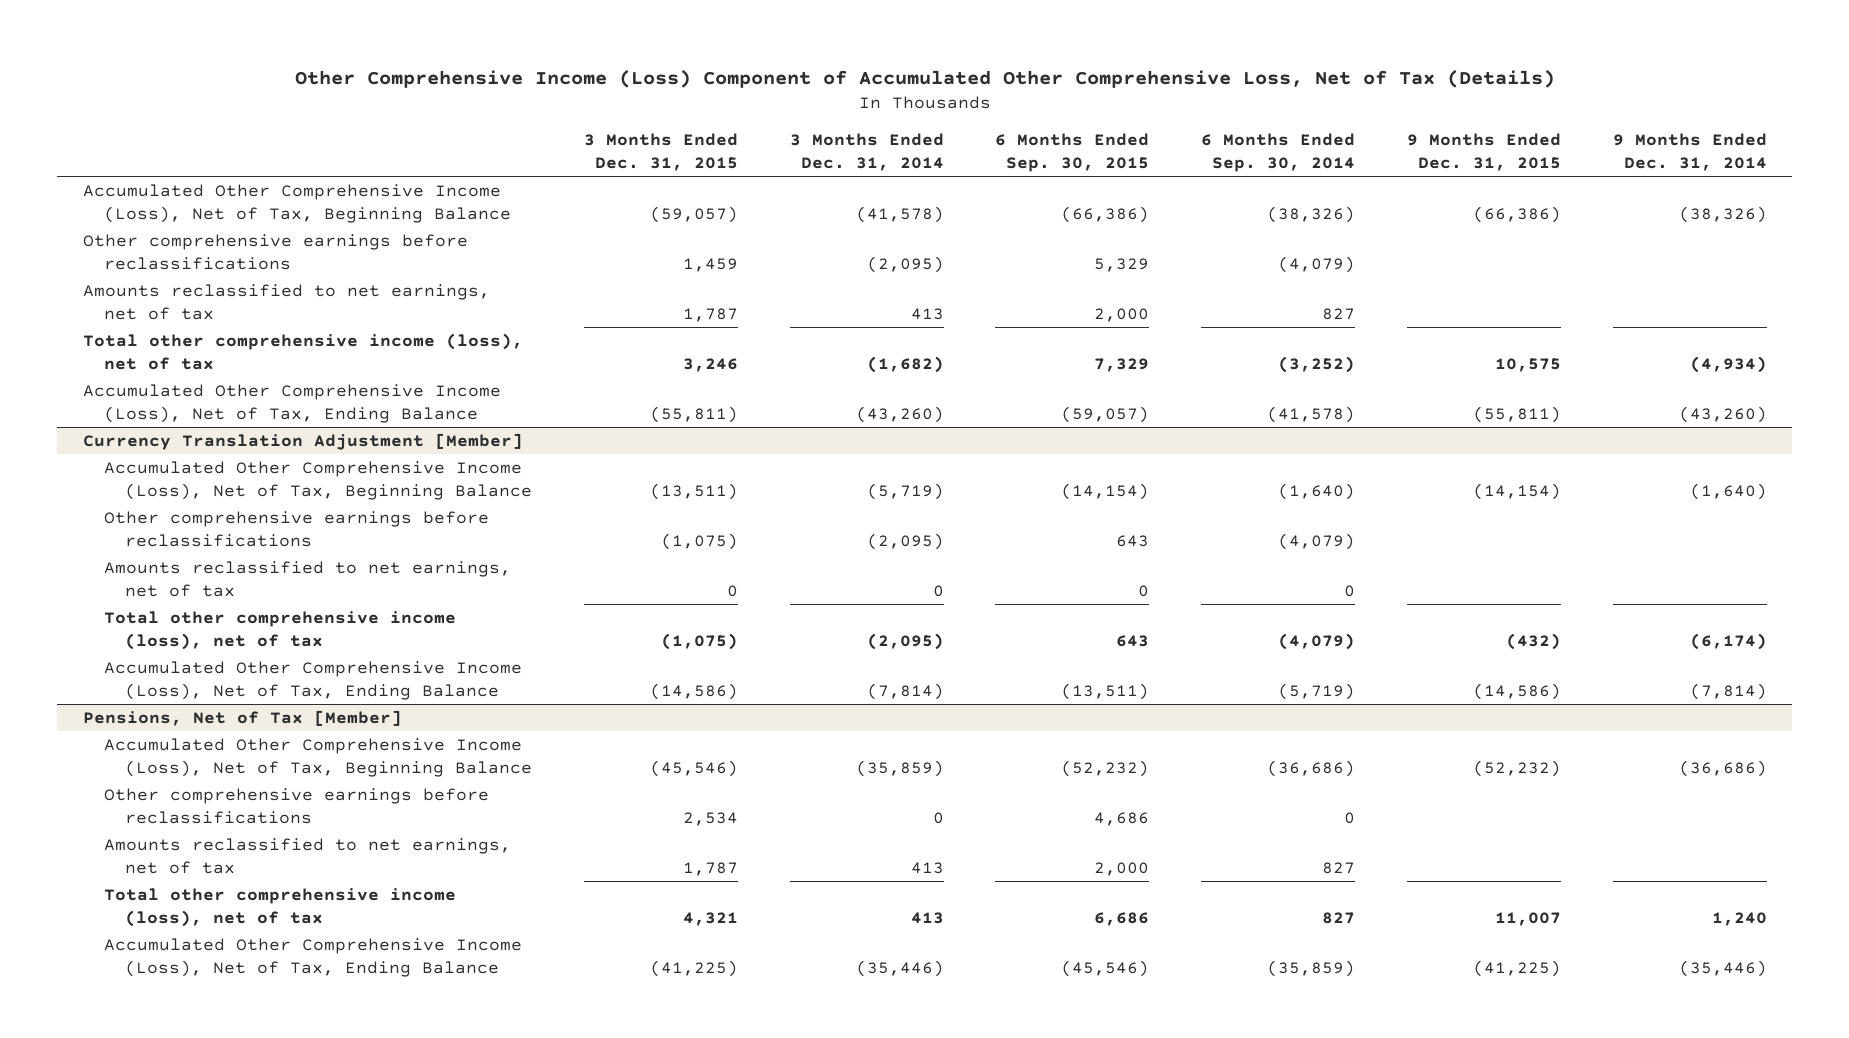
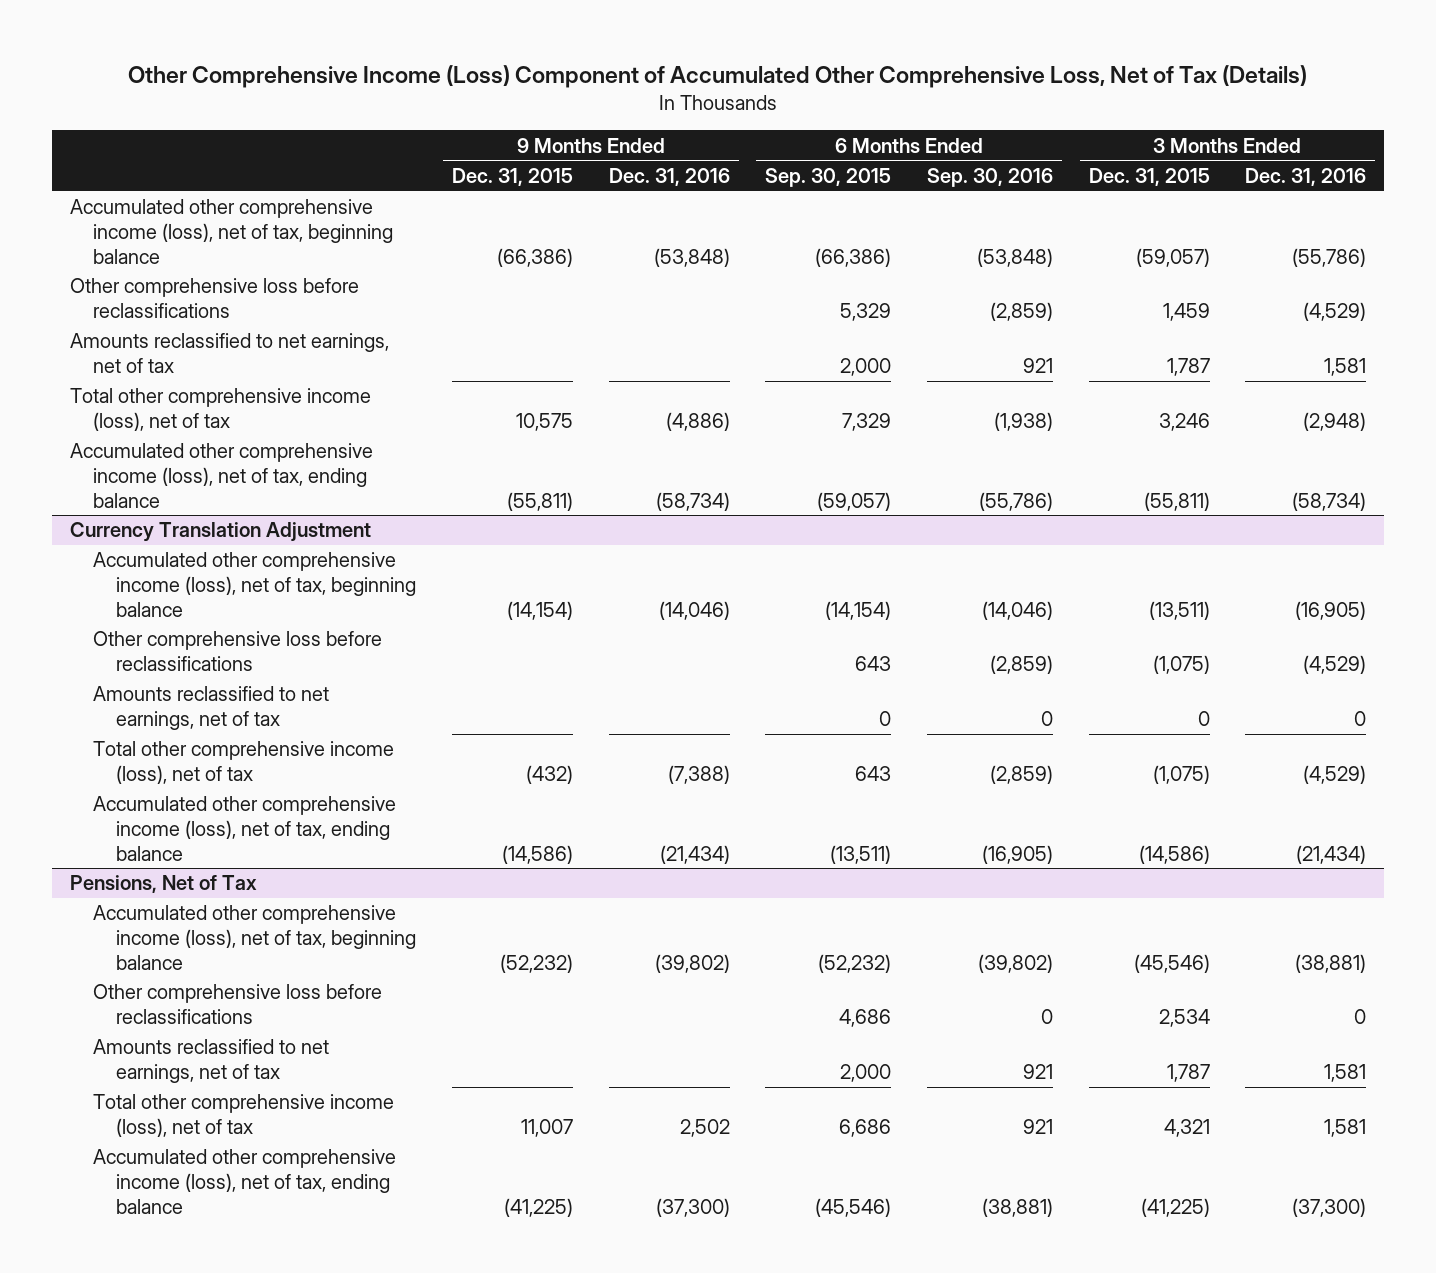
[789,133,944,171] 3 Months Ended Dec. 31, 2014 -> none
[1201,133,1356,172] 6 Months Ended Sep. 30, 2014 -> none
[1612,133,1767,171] 9 Months Ended Dec. 31, 2014 -> none
none -> [608,167,730,186] Dec. 31, 2016
none -> [926,167,1053,187] Sep. 30, 2016
none -> [1245,167,1367,186] Dec. 31, 2016
[82,183,511,223] Accumulated Other Comprehensive Income (Loss), Net of Tax, Beginning Balance -> [70,199,394,264] Accumulated other comprehensive income (loss), net of tax, beginning balance
[82,233,468,270] Other comprehensive earnings before reclassifications -> [70,278,360,319] Other comprehensive loss before reclassifications
[82,383,501,423] Accumulated Other Comprehensive Income (Loss), Net of Tax, Ending Balance -> [70,443,374,508] Accumulated other comprehensive income (loss), net of tax, ending balance
[82,432,523,450] Currency Translation Adjustment [Member] -> [70,522,372,543] Currency Translation Adjustment
[103,460,533,500] Accumulated Other Comprehensive Income (Loss), Net of Tax, Beginning Balance -> [93,552,417,617] Accumulated other comprehensive income (loss), net of tax, beginning balance
[103,510,489,547] Other comprehensive earnings before reclassifications -> [93,631,383,672] Other comprehensive loss before reclassifications
[103,660,522,700] Accumulated Other Comprehensive Income (Loss), Net of Tax, Ending Balance -> [93,796,397,861] Accumulated other comprehensive income (loss), net of tax, ending balance
[82,709,402,726] Pensions, Net of Tax [Member] -> [70,875,258,894] Pensions, Net of Tax
[103,737,533,777] Accumulated Other Comprehensive Income (Loss), Net of Tax, Beginning Balance -> [93,905,417,970] Accumulated other comprehensive income (loss), net of tax, beginning balance
[103,787,489,824] Other comprehensive earnings before reclassifications -> [93,984,383,1025] Other comprehensive loss before reclassifications
[103,937,522,977] Accumulated Other Comprehensive Income (Loss), Net of Tax, Ending Balance -> [93,1149,397,1214] Accumulated other comprehensive income (loss), net of tax, ending balance

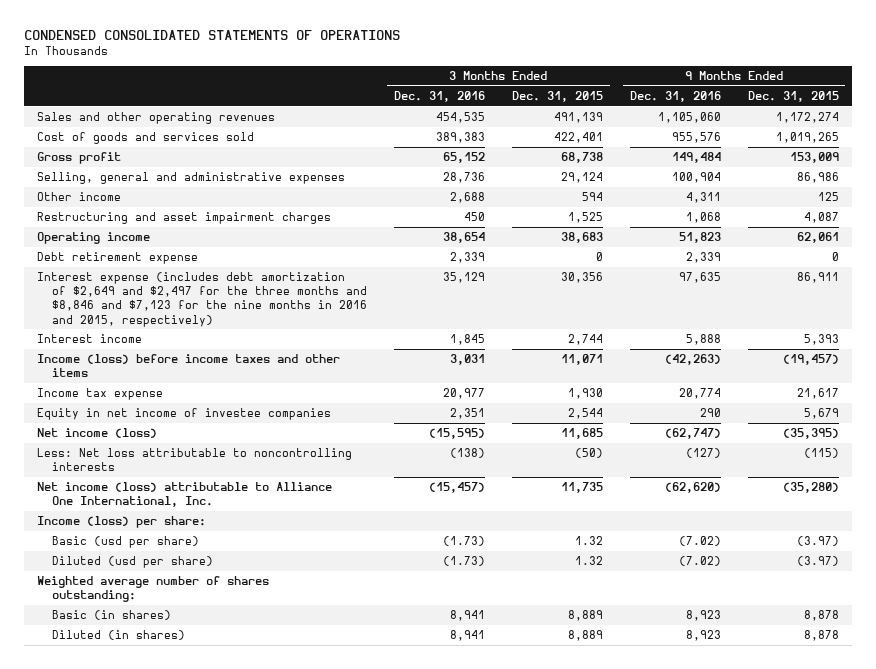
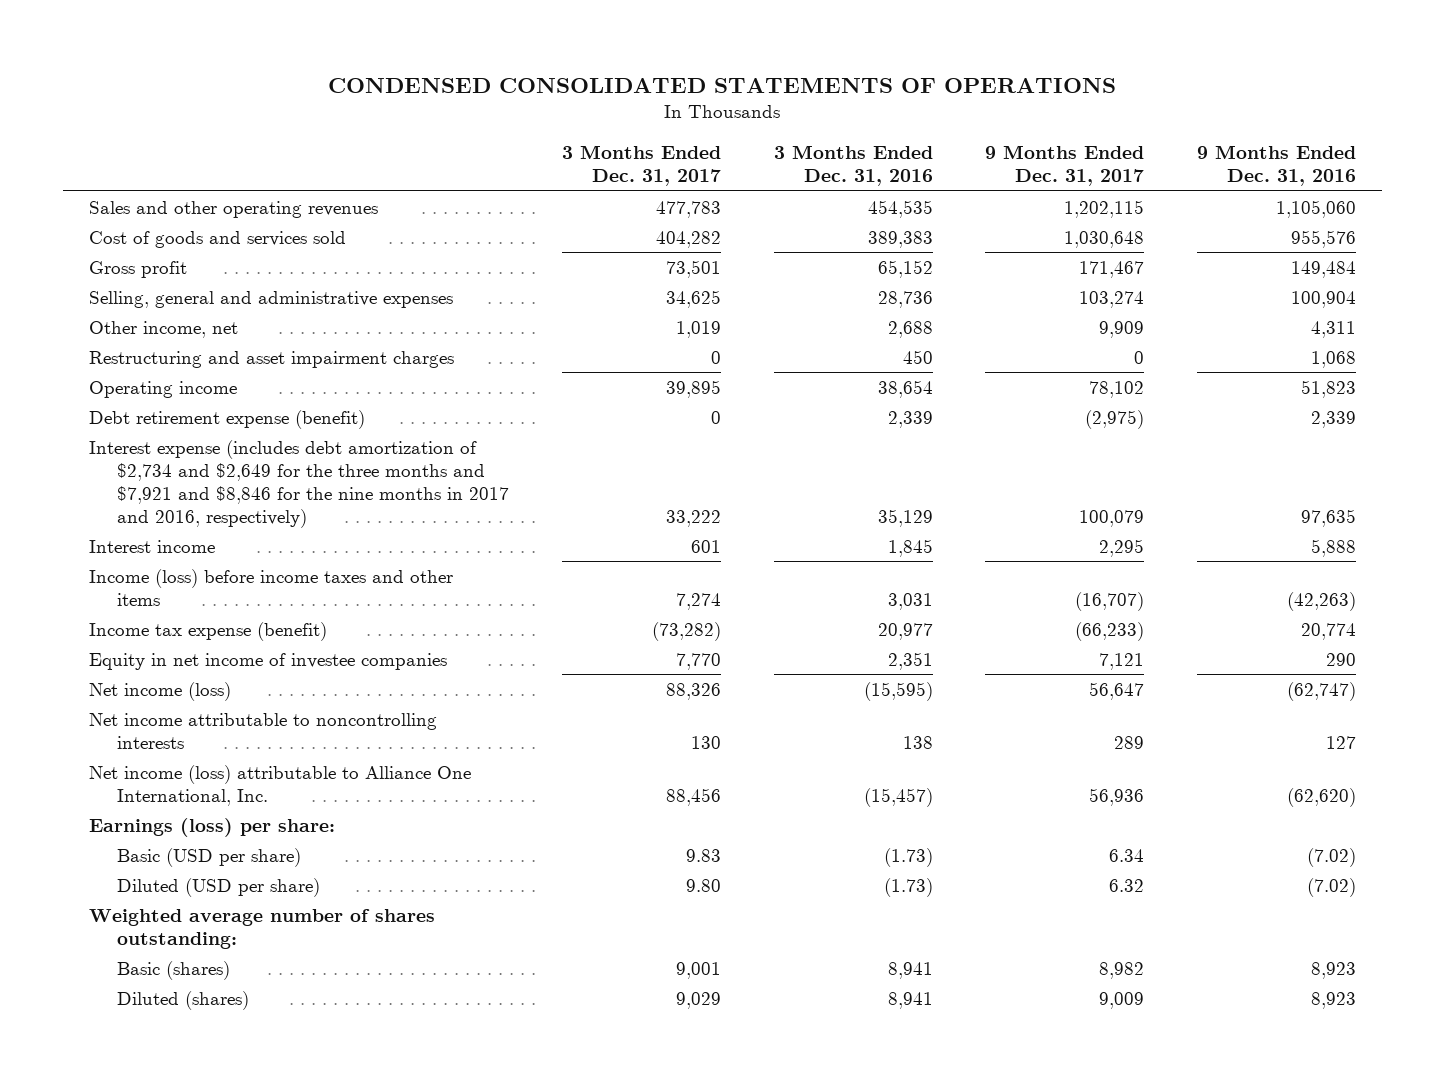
[511,90,603,102] Dec. 31, 2015 -> none
[747,90,839,102] Dec. 31, 2015 -> none
none -> [561,145,721,187] 3 Months Ended Dec. 31, 2017
none -> [985,145,1145,187] 9 Months Ended Dec. 31, 2017
[37,191,122,201] Other income -> [89,320,239,338] Other income, net
[37,251,199,264] Debt retirement expense -> [89,409,366,429] Debt retirement expense (benefit)
[37,271,368,327] Interest expense (includes debt amortization of $2,649 and $2,497 for the three months and $8,846 and $7,123 for the nine months in 2016 and 2015, respectively) -> [89,439,510,528] Interest expense (includes debt amortization of $2,734 and $2,649 for the three months and $7,921 and $8,846 for the nine months in 2017 and 2016, respectively)
[37,387,164,400] Income tax expense -> [89,621,328,641] Income tax expense (benefit)
[37,447,353,472] Less: Net loss attributable to noncontrolling interests -> [89,712,438,749] Net income attributable to noncontrolling interests
[449,447,485,458] (138) -> [902,735,933,749] 138
[685,447,721,458] (127) -> [1325,735,1356,749] 127
[37,515,207,528] Income (loss) per share: -> [89,817,336,837] Earnings (loss) per share:
[52,535,200,548] Basic (usd per share) -> [117,847,302,867] Basic (USD per share)
[52,555,214,568] Diluted (usd per share) -> [117,877,321,897] Diluted (USD per share)
[52,609,172,620] Basic (in shares) -> [117,960,231,980] Basic (shares)
[52,629,186,640] Diluted (in shares) -> [117,990,250,1010] Diluted (shares)

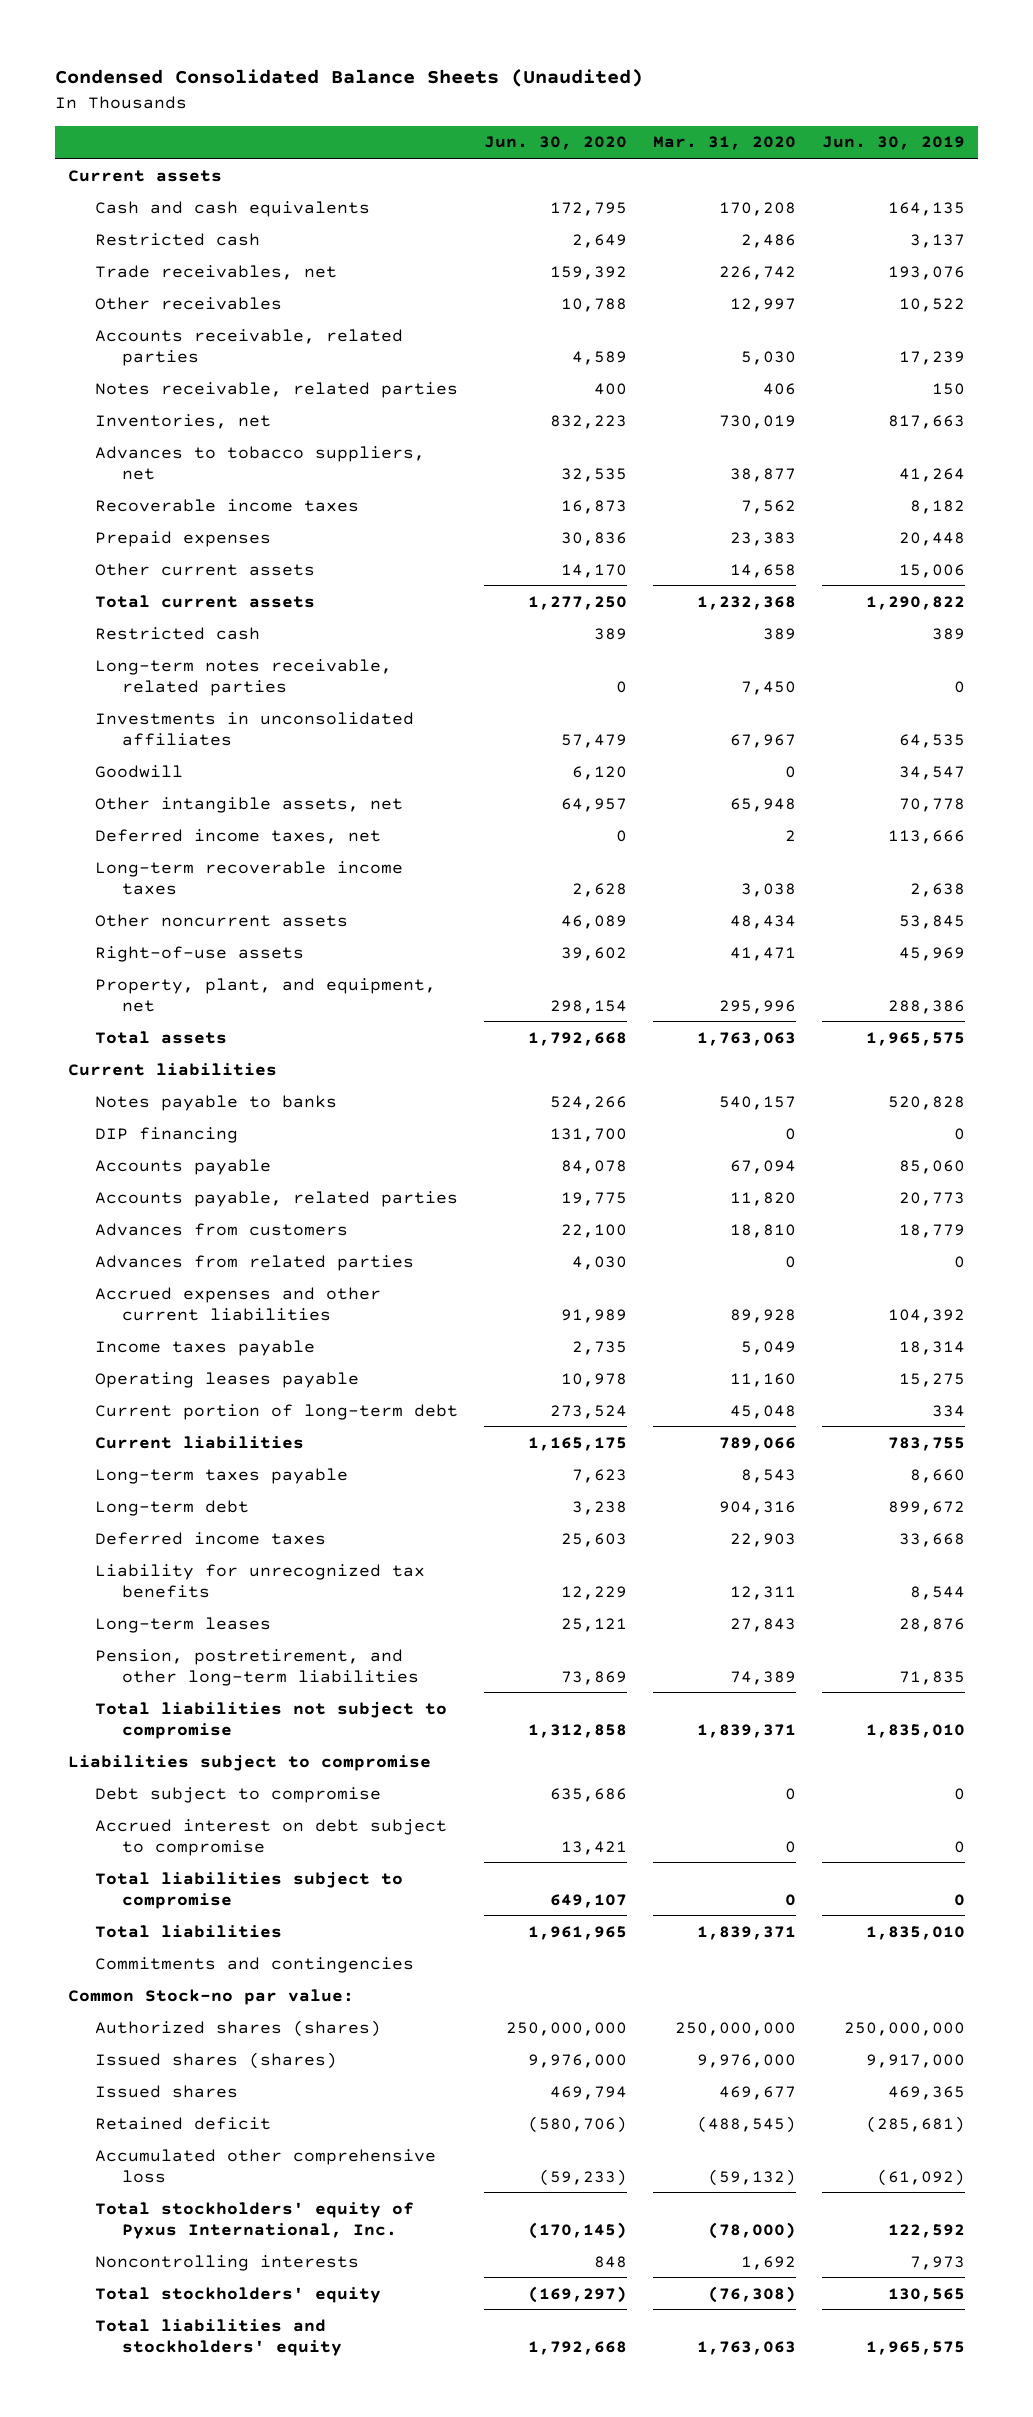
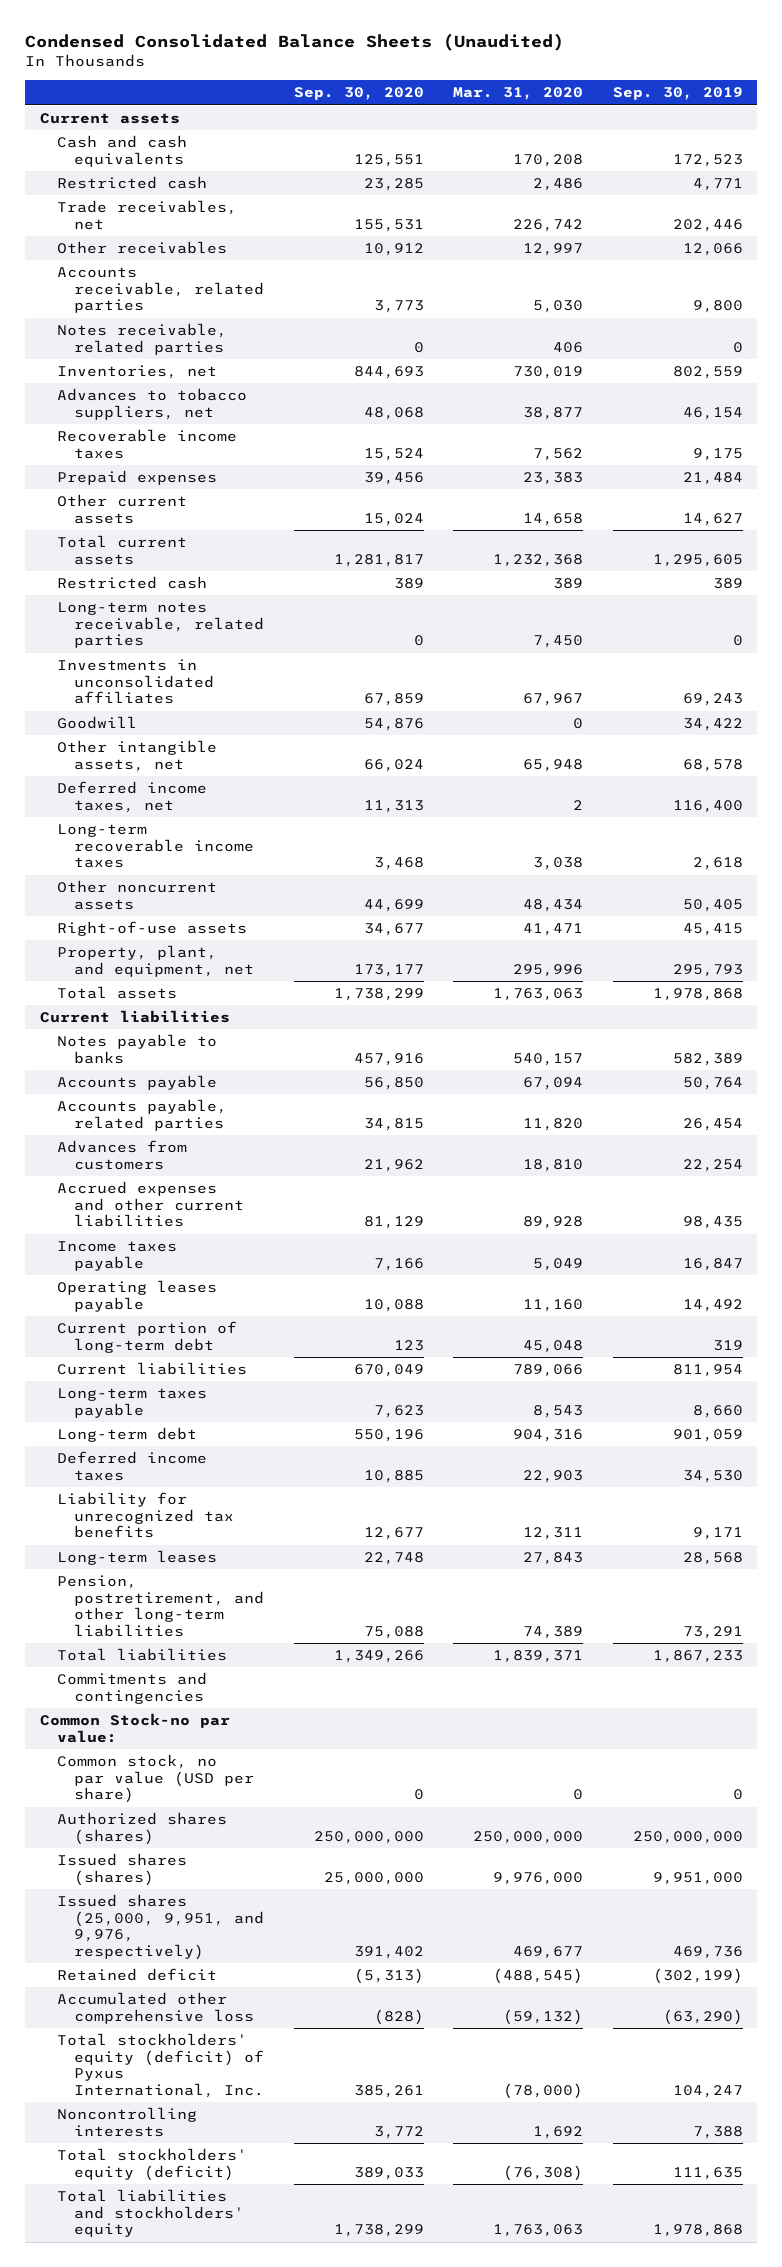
[484,136,628,151] Jun. 30, 2020 -> none
[822,136,966,151] Jun. 30, 2019 -> none
none -> [293,87,424,101] Sep. 30, 2020
none -> [612,87,743,101] Sep. 30, 2019
[95,1126,239,1143] DIP financing -> none
[95,1254,415,1271] Advances from related parties -> none
[95,1701,448,1739] Total liabilities not subject to compromise -> none
[68,1754,432,1771] Liabilities subject to compromise -> none
[95,1786,382,1803] Debt subject to compromise -> none
[95,1818,448,1856] Accrued interest on debt subject to compromise -> none
[95,1871,404,1909] Total liabilities subject to compromise -> none
none -> [56,1754,255,1804] Common stock, no par value (USD per share)
[95,2084,239,2098] Issued shares -> [56,1894,265,1960] Issued shares (25,000, 9,951, and 9,976, respectively)
[95,2201,415,2239] Total stockholders' equity of Pyxus International, Inc. -> [56,2033,265,2098] Total stockholders' equity (deficit) of Pyxus International, Inc.
[95,2286,382,2303] Total stockholders' equity -> [56,2148,247,2181] Total stockholders' equity (deficit)

